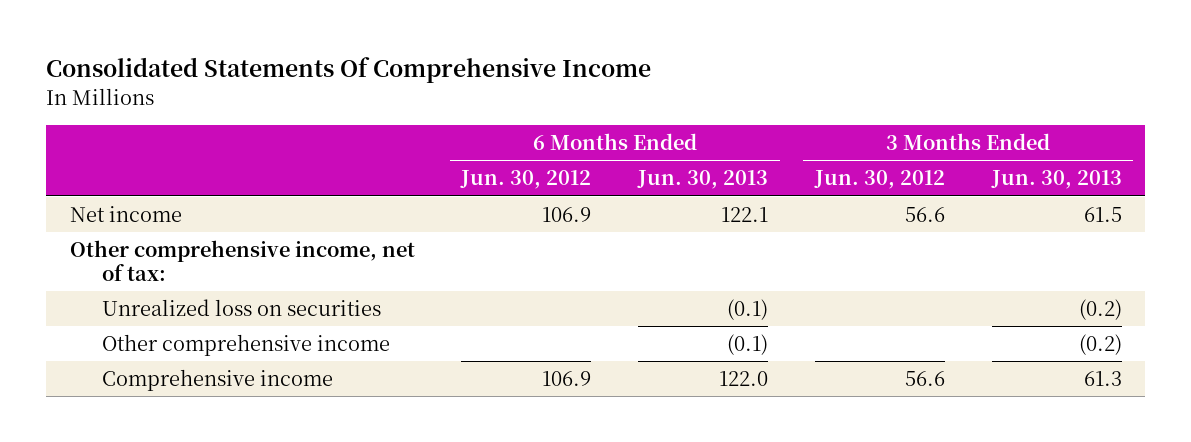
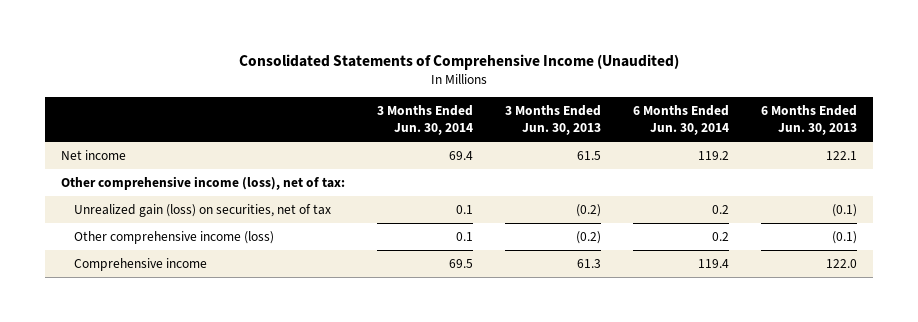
[46,57,652,84] Consolidated Statements Of Comprehensive Income -> [238,53,679,70] Consolidated Statements of Comprehensive Income (Unaudited)
[460,170,592,190] Jun. 30, 2012 -> none
[813,170,945,190] Jun. 30, 2012 -> none
none -> [376,105,473,136] 3 Months Ended Jun. 30, 2014
none -> [632,105,729,136] 6 Months Ended Jun. 30, 2014
[69,240,415,281] Other comprehensive income, net of tax: -> [60,175,345,190] Other comprehensive income (loss), net of tax:
[101,299,381,317] Unrealized loss on securities -> [74,203,332,217] Unrealized gain (loss) on securities, net of tax
[101,334,390,357] Other comprehensive income -> [74,230,275,244] Other comprehensive income (loss)

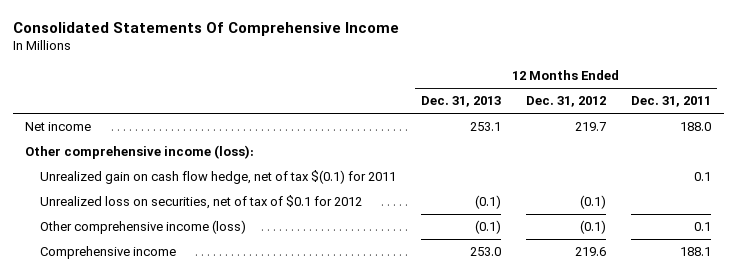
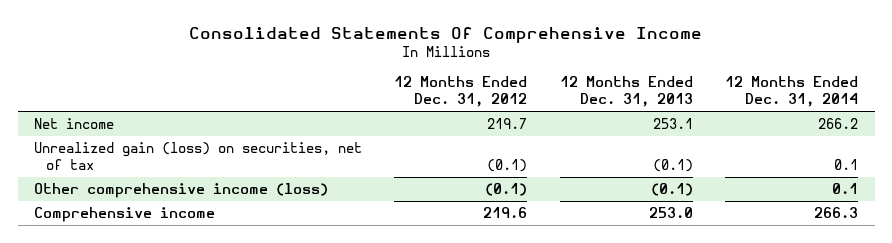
[631,96,712,108] Dec. 31, 2011 -> none
none -> [725,76,859,107] 12 Months Ended Dec. 31, 2014
[25,145,255,160] Other comprehensive income (loss): -> none
[39,170,396,185] Unrealized gain on cash flow hedge, net of tax $(0.1) for 2011 -> none
[39,195,362,210] Unrealized loss on securities, net of tax of $0.1 for 2012 -> [34,142,363,170] Unrealized gain (loss) on securities, net of tax

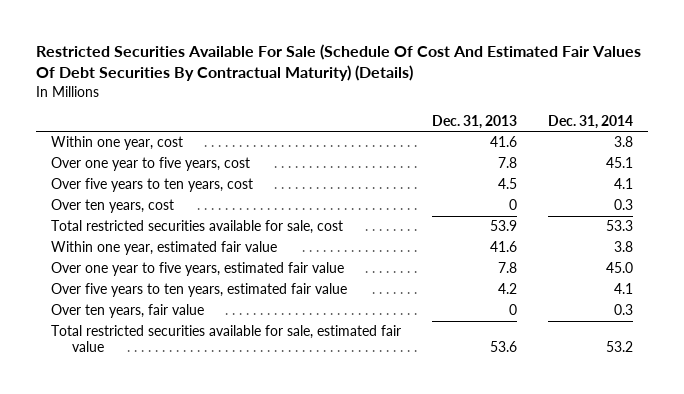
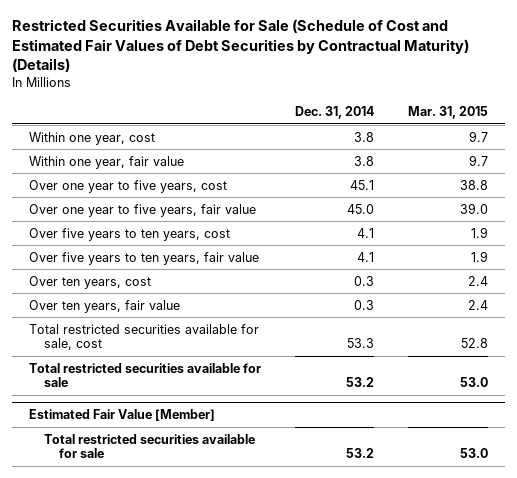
[35,44,641,82] Restricted Securities Available For Sale (Schedule Of Cost And Estimated Fair Values Of Debt Securities By Contractual Maturity) (Details) -> [11,19,469,73] Restricted Securities Available for Sale (Schedule of Cost and Estimated Fair Values of Debt Securities by Contractual Maturity) (Details)
[432,114,518,129] Dec. 31, 2013 -> none
none -> [407,106,488,120] Mar. 31, 2015
none -> [28,155,184,169] Within one year, fair value
none -> [28,203,256,217] Over one year to five years, fair value
none -> [28,251,259,265] Over five years to ten years, fair value
[51,241,278,256] Within one year, estimated fair value -> none
[51,262,345,277] Over one year to five years, estimated fair value -> none
[51,283,348,298] Over five years to ten years, estimated fair value -> none
[51,220,344,235] Total restricted securities available for sale, cost -> [28,323,259,351] Total restricted securities available for sale, cost
[51,325,402,353] Total restricted securities available for sale, estimated fair value -> [28,362,261,388] Total restricted securities available for sale
none -> [28,409,215,422] Estimated Fair Value [Member]
none -> [44,433,256,459] Total restricted securities available for sale

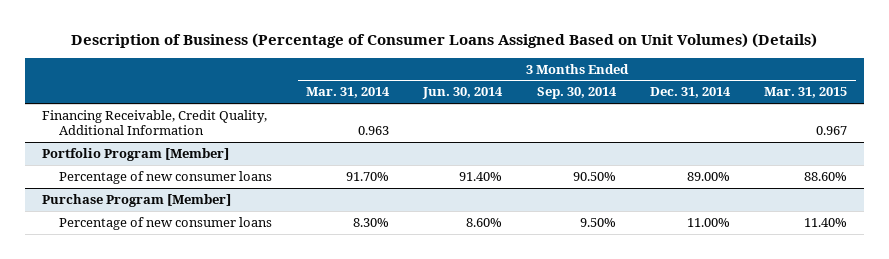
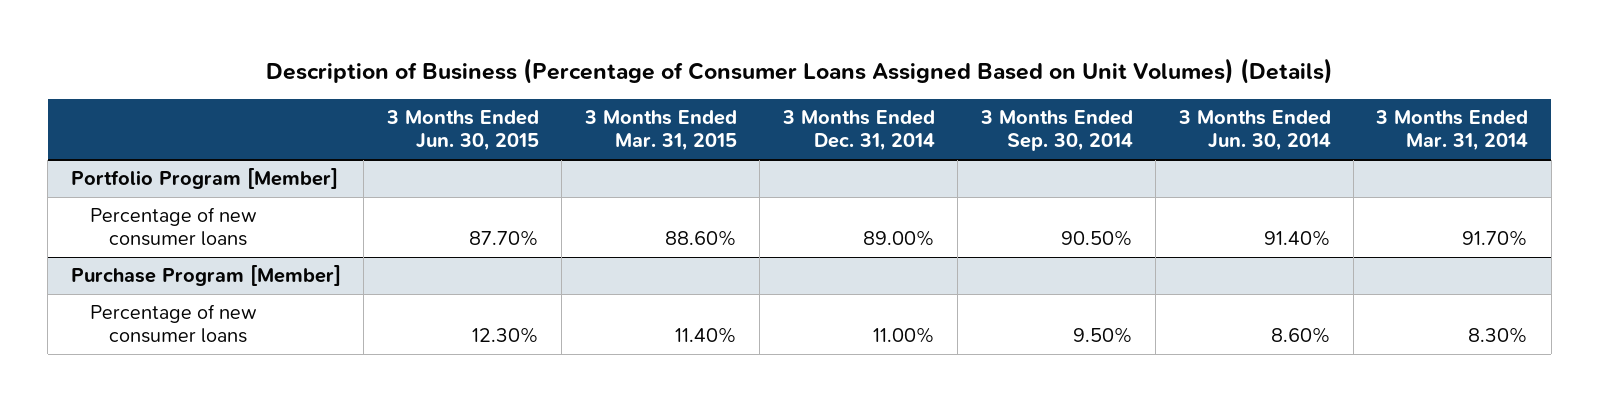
none -> [385,110,539,152] 3 Months Ended Jun. 30, 2015
[41,109,267,136] Financing Receivable, Credit Quality, Additional Information -> none

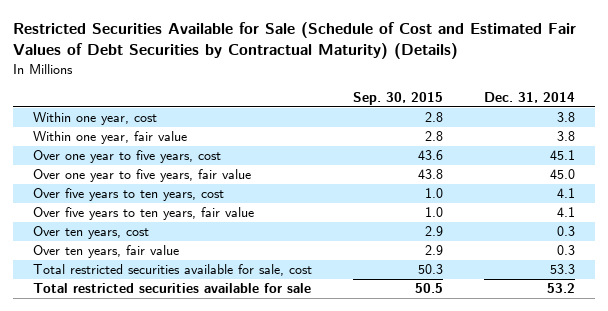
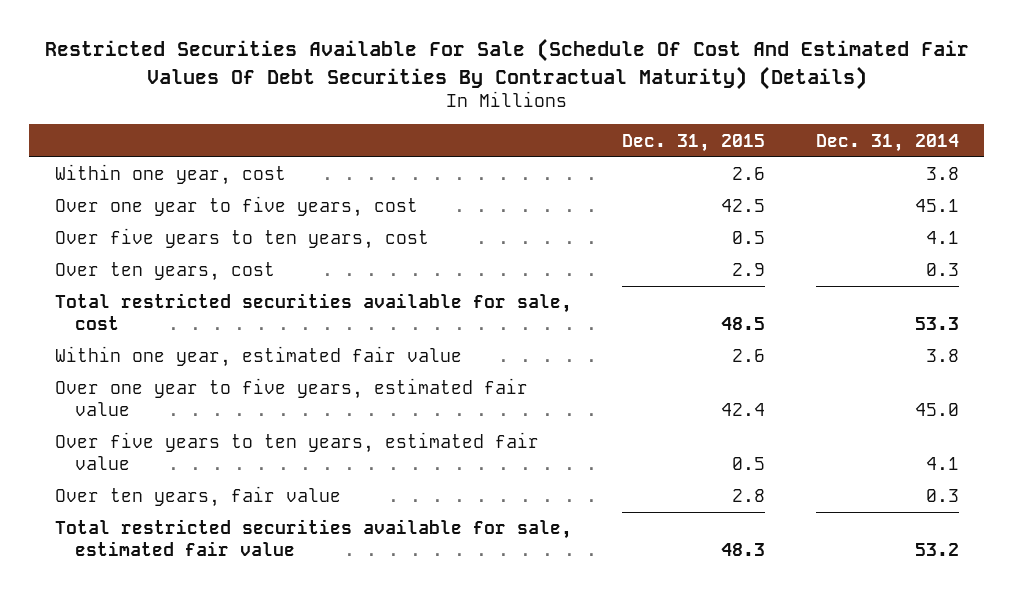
[12,21,576,60] Restricted Securities Available for Sale (Schedule of Cost and Estimated Fair Values of Debt Securities by Contractual Maturity) (Details) -> [44,38,969,90] Restricted Securities Available For Sale (Schedule Of Cost And Estimated Fair Values Of Debt Securities By Contractual Maturity) (Details)
[352,91,443,105] Sep. 30, 2015 -> none
none -> [622,133,766,152] Dec. 31, 2015
[33,131,188,145] Within one year, fair value -> none
[33,169,252,183] Over one year to five years, fair value -> none
[33,207,255,221] Over five years to ten years, fair value -> none
none -> [54,346,462,368] Within one year, estimated fair value
none -> [54,378,528,416] Over one year to five years, estimated fair value
none -> [54,432,539,470] Over five years to ten years, estimated fair value
[33,245,180,259] Over ten years, fair value -> [54,486,341,508] Over ten years, fair value
[33,283,312,294] Total restricted securities available for sale -> [54,519,572,556] Total restricted securities available for sale, estimated fair value

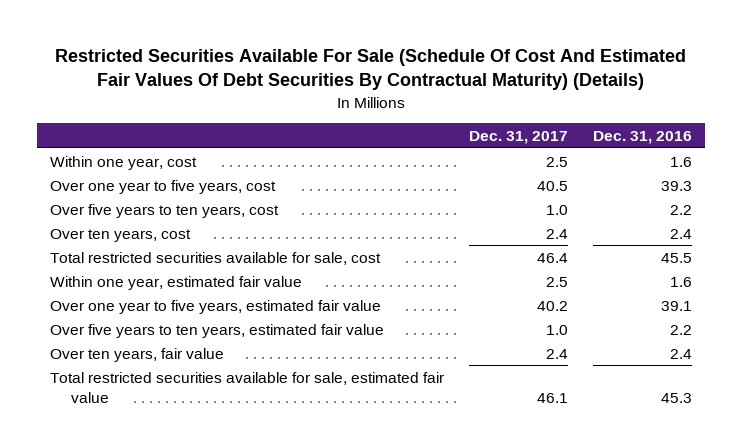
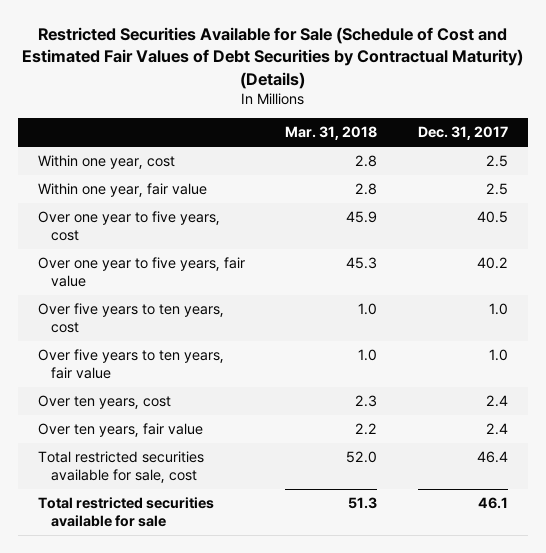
[55,48,687,91] Restricted Securities Available For Sale (Schedule Of Cost And Estimated Fair Values Of Debt Securities By Contractual Maturity) (Details) -> [21,27,523,89] Restricted Securities Available for Sale (Schedule of Cost and Estimated Fair Values of Debt Securities by Contractual Maturity) (Details)
[593,131,693,145] Dec. 31, 2016 -> none
none -> [285,126,378,141] Mar. 31, 2018
none -> [38,183,208,198] Within one year, fair value
none -> [38,257,246,287] Over one year to five years, fair value
none -> [38,349,225,379] Over five years to ten years, fair value
[49,275,302,290] Within one year, estimated fair value -> none
[49,299,381,314] Over one year to five years, estimated fair value -> none
[49,323,384,338] Over five years to ten years, estimated fair value -> none
[49,251,381,265] Total restricted securities available for sale, cost -> [38,451,205,483] Total restricted securities available for sale, cost
[49,371,444,403] Total restricted securities available for sale, estimated fair value -> [38,497,215,527] Total restricted securities available for sale

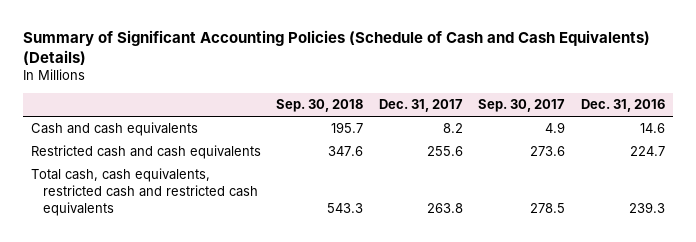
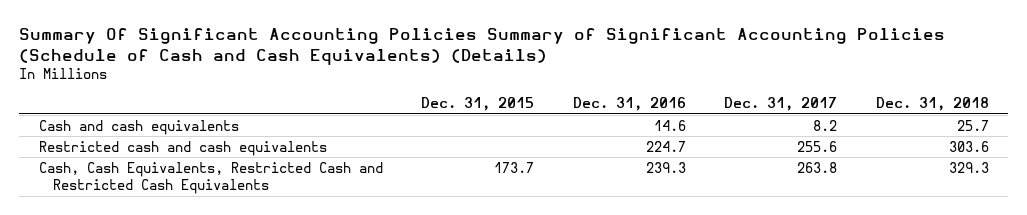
[22,29,650,65] Summary of Significant Accounting Policies (Schedule of Cash and Cash Equivalents) (Details) -> [19,28,946,65] Summary Of Significant Accounting Policies Summary of Significant Accounting Policies (Schedule of Cash and Cash Equivalents) (Details)
[276,99,364,113] Sep. 30, 2018 -> none
[478,99,566,113] Sep. 30, 2017 -> none
none -> [421,97,535,112] Dec. 31, 2015
none -> [875,97,989,112] Dec. 31, 2018
[30,168,259,216] Total cash, cash equivalents, restricted cash and restricted cash equivalents -> [38,161,383,194] Cash, Cash Equivalents, Restricted Cash and Restricted Cash Equivalents

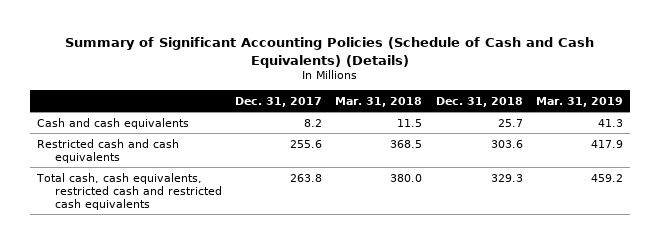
[19,28,946,65] Summary Of Significant Accounting Policies Summary of Significant Accounting Policies (Schedule of Cash and Cash Equivalents) (Details) -> [65,37,595,68] Summary of Significant Accounting Policies (Schedule of Cash and Cash Equivalents) (Details)
[421,97,535,112] Dec. 31, 2015 -> none
[572,97,686,112] Dec. 31, 2016 -> none
none -> [335,96,423,107] Mar. 31, 2018
none -> [536,96,624,107] Mar. 31, 2019
[38,161,383,194] Cash, Cash Equivalents, Restricted Cash and Restricted Cash Equivalents -> [36,172,222,210] Total cash, cash equivalents, restricted cash and restricted cash equivalents

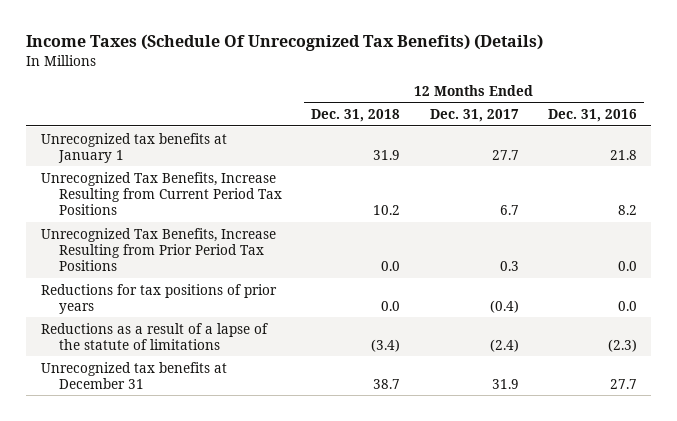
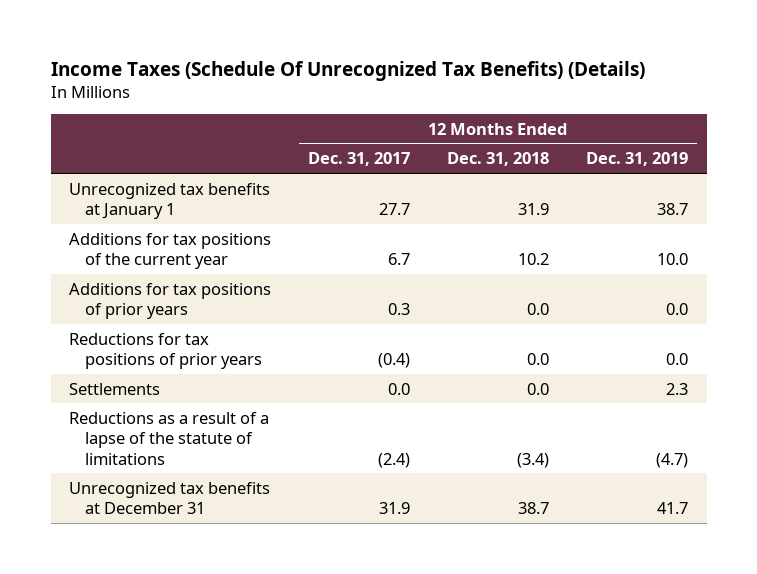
[547,109,637,123] Dec. 31, 2016 -> none
none -> [586,152,689,167] Dec. 31, 2019
[40,171,283,215] Unrecognized Tax Benefits, Increase Resulting from Current Period Tax Positions -> [69,232,272,270] Additions for tax positions of the current year
[40,227,276,271] Unrecognized Tax Benefits, Increase Resulting from Prior Period Tax Positions -> [69,282,272,320] Additions for tax positions of prior years
none -> [69,382,161,395] Settlements

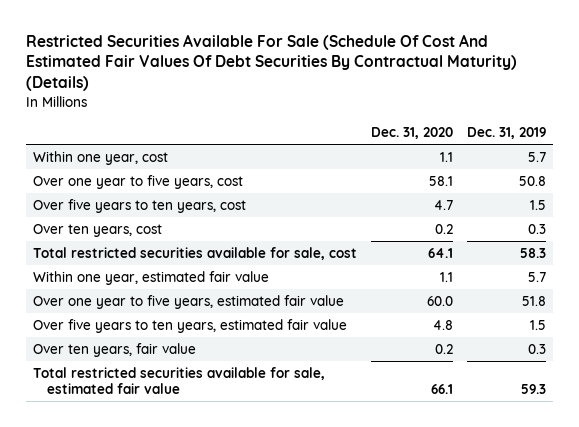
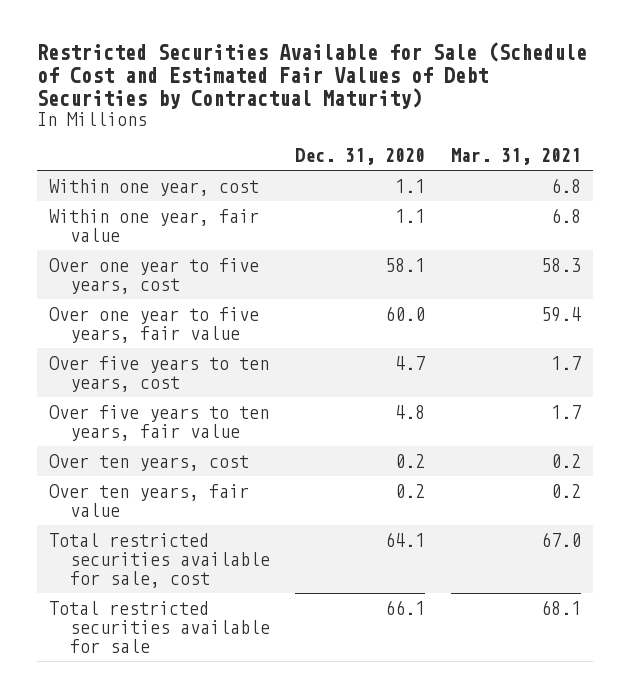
[25,33,517,92] Restricted Securities Available For Sale (Schedule Of Cost And Estimated Fair Values Of Debt Securities By Contractual Maturity) (Details) -> [36,41,587,109] Restricted Securities Available for Sale (Schedule of Cost and Estimated Fair Values of Debt Securities by Contractual Maturity)
[466,126,546,139] Dec. 31, 2019 -> none
none -> [450,148,581,166] Mar. 31, 2021
none -> [49,208,260,243] Within one year, fair value
none -> [49,306,260,344] Over one year to five years, fair value
none -> [49,404,270,442] Over five years to ten years, fair value
[32,270,269,285] Within one year, estimated fair value -> none
[32,294,344,309] Over one year to five years, estimated fair value -> none
[32,318,347,333] Over five years to ten years, estimated fair value -> none
[32,246,357,260] Total restricted securities available for sale, cost -> [49,532,270,589] Total restricted securities available for sale, cost
[32,366,325,394] Total restricted securities available for sale, estimated fair value -> [49,600,270,654] Total restricted securities available for sale

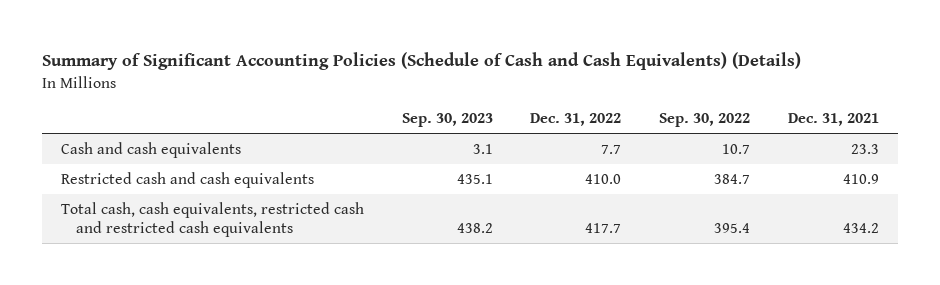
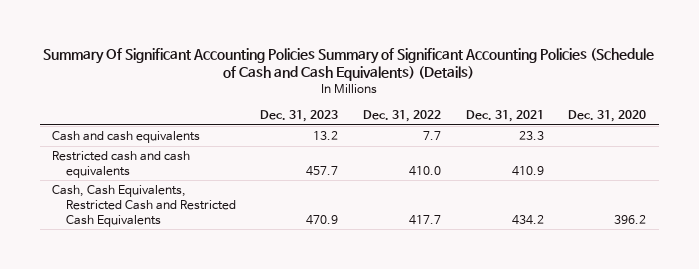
[42,52,802,71] Summary of Significant Accounting Policies (Schedule of Cash and Cash Equivalents) (Details) -> [43,47,655,82] Summary Of Significant Accounting Policies Summary of Significant Accounting Policies (Schedule of Cash and Cash Equivalents) (Details)
[401,113,493,128] Sep. 30, 2023 -> none
[658,113,750,128] Sep. 30, 2022 -> none
none -> [260,110,339,123] Dec. 31, 2023
none -> [568,110,647,123] Dec. 31, 2020
[60,201,364,238] Total cash, cash equivalents, restricted cash and restricted cash equivalents -> [52,185,236,227] Cash, Cash Equivalents, Restricted Cash and Restricted Cash Equivalents

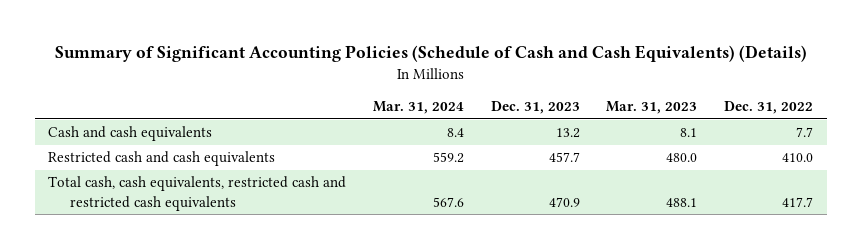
[43,47,655,82] Summary Of Significant Accounting Policies Summary of Significant Accounting Policies (Schedule of Cash and Cash Equivalents) (Details) -> [54,45,807,63] Summary of Significant Accounting Policies (Schedule of Cash and Cash Equivalents) (Details)
[465,110,544,123] Dec. 31, 2021 -> none
[568,110,647,123] Dec. 31, 2020 -> none
none -> [372,101,464,115] Mar. 31, 2024
none -> [606,101,698,115] Mar. 31, 2023
[52,185,236,227] Cash, Cash Equivalents, Restricted Cash and Restricted Cash Equivalents -> [48,176,347,211] Total cash, cash equivalents, restricted cash and restricted cash equivalents

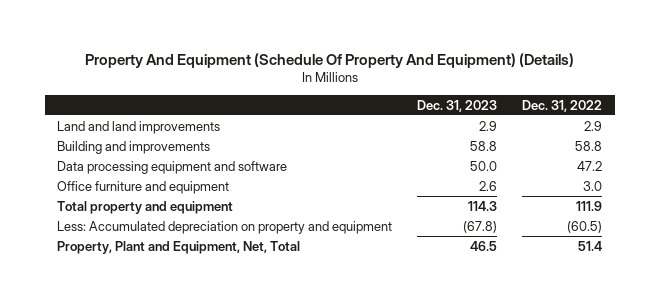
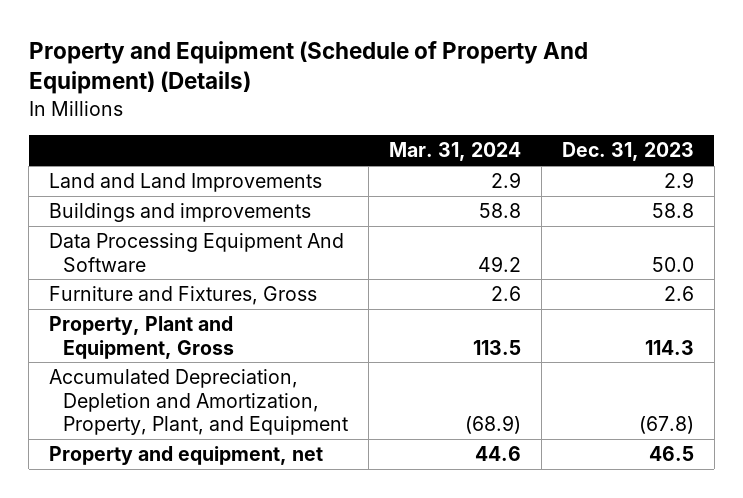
[84,52,574,68] Property And Equipment (Schedule Of Property And Equipment) (Details) -> [28,41,588,95] Property and Equipment (Schedule of Property And Equipment) (Details)
[522,99,603,112] Dec. 31, 2022 -> none
none -> [388,142,521,162] Mar. 31, 2024
[57,120,221,134] Land and land improvements -> [49,173,323,193] Land and Land Improvements
[57,140,211,154] Building and improvements -> [49,203,312,223] Buildings and improvements
[57,160,288,174] Data processing equipment and software -> [49,233,345,272] Data Processing Equipment And Software
[57,180,230,194] Office furniture and equipment -> [49,286,318,306] Furniture and Fixtures, Gross
[57,200,234,214] Total property and equipment -> [49,316,235,359] Property, Plant and Equipment, Gross
[57,220,393,234] Less: Accumulated depreciation on property and equipment -> [49,369,349,435] Accumulated Depreciation, Depletion and Amortization, Property, Plant, and Equipment
[57,240,301,254] Property, Plant and Equipment, Net, Total -> [49,446,324,466] Property and equipment, net

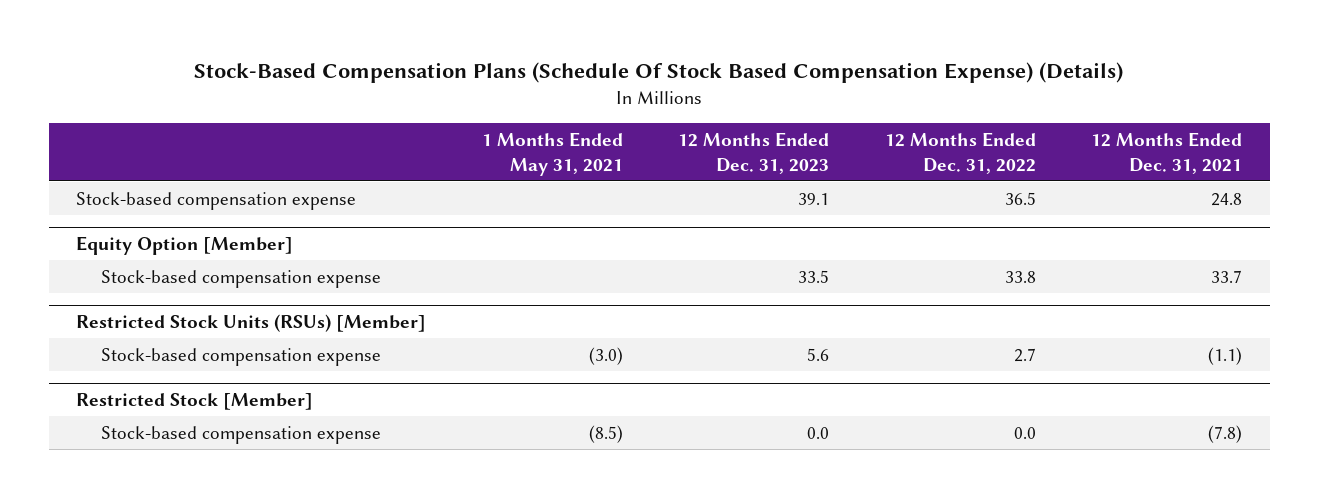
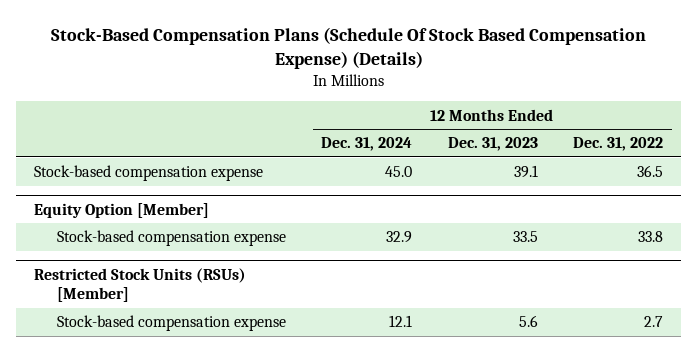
[481,131,623,176] 1 Months Ended May 31, 2021 -> none
[1091,131,1243,174] 12 Months Ended Dec. 31, 2021 -> none
none -> [321,137,413,152] Dec. 31, 2024
[76,393,314,411] Restricted Stock [Member] -> none
[101,425,382,444] Stock-based compensation expense -> none

